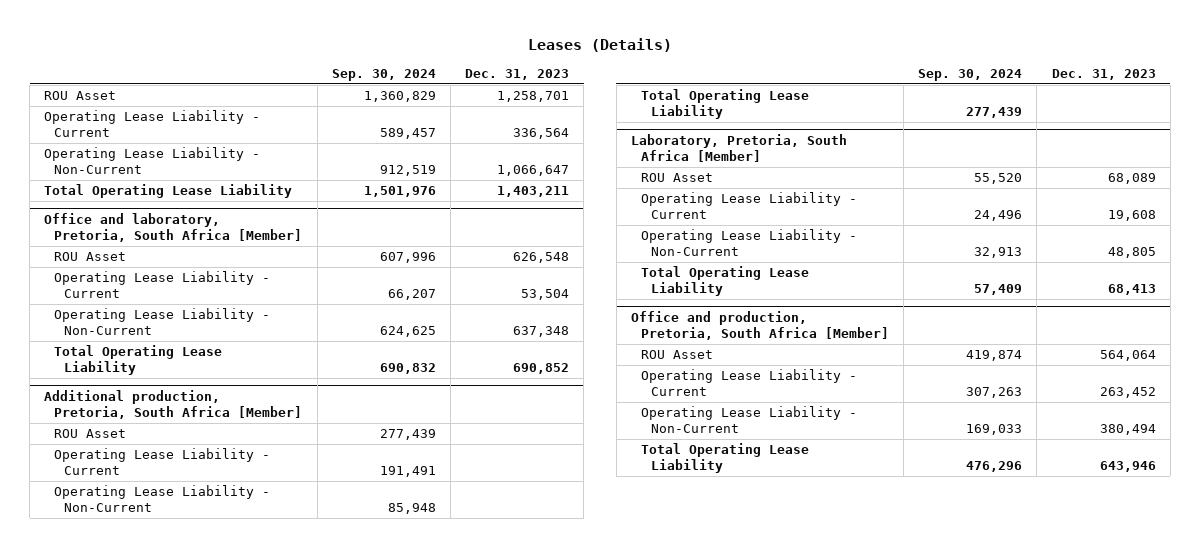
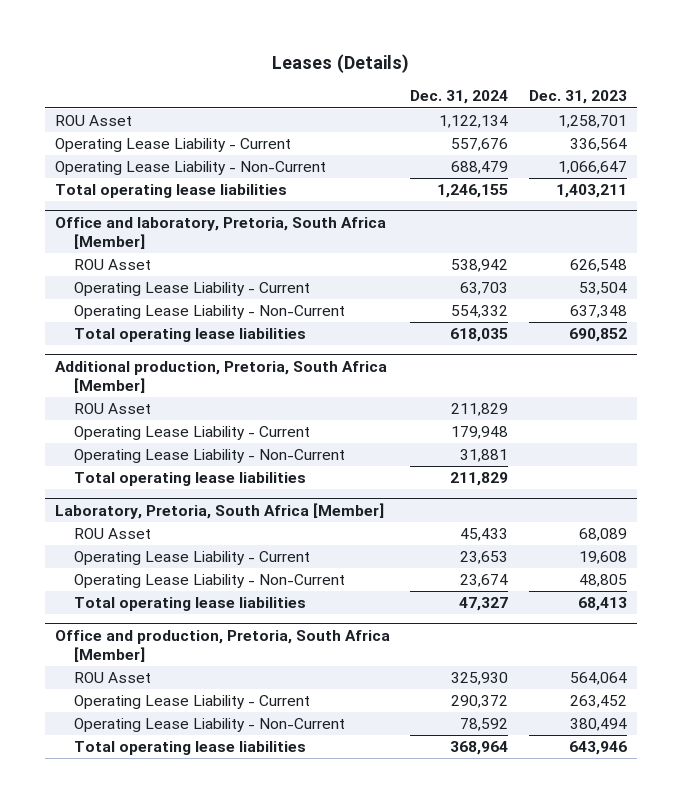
[331,68,436,81] Sep. 30, 2024 -> none
none -> [410,90,509,105] Dec. 31, 2024
[44,184,293,199] Total Operating Lease Liability -> [54,184,287,199] Total operating lease liabilities
[54,345,223,376] Total Operating Lease Liability -> [73,328,306,343] Total operating lease liabilities
[640,89,809,120] Total Operating Lease Liability -> [73,472,306,487] Total operating lease liabilities
[640,266,809,297] Total Operating Lease Liability -> [73,597,306,612] Total operating lease liabilities
[640,443,809,474] Total Operating Lease Liability -> [73,741,306,756] Total operating lease liabilities

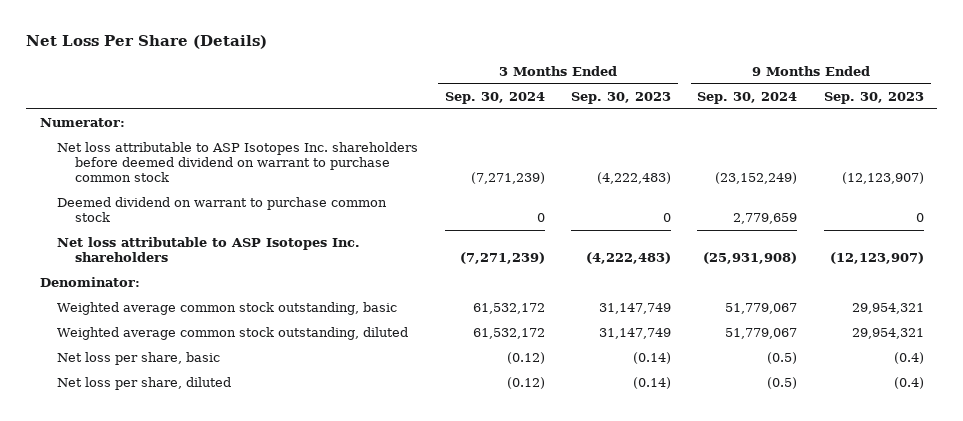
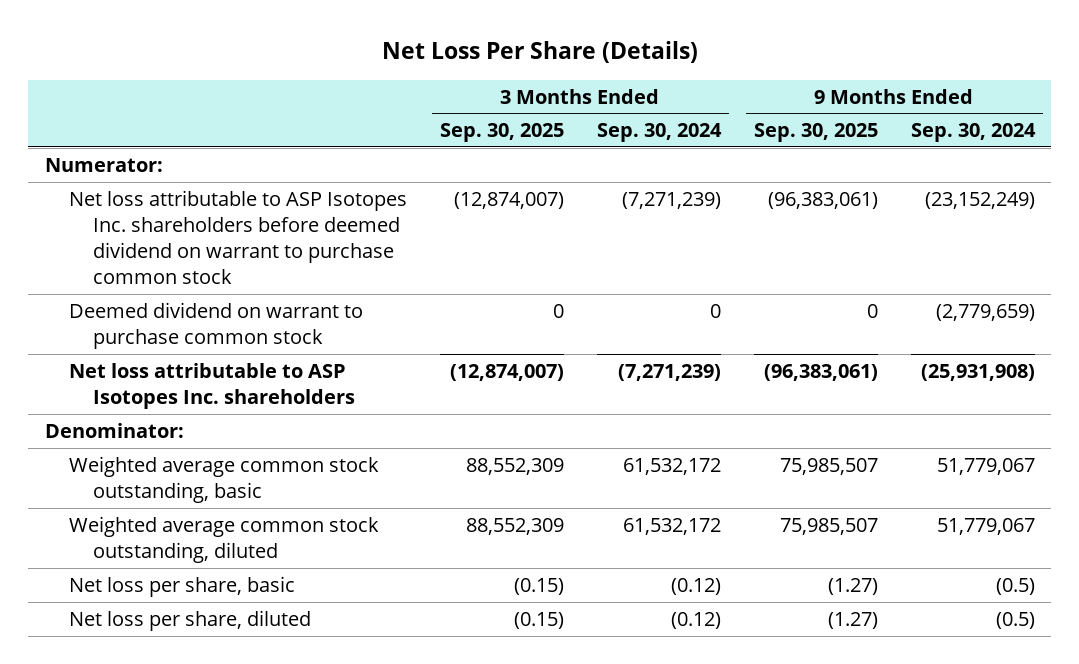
[571,92,672,105] Sep. 30, 2023 -> none
[823,92,924,105] Sep. 30, 2023 -> none
none -> [439,123,564,143] Sep. 30, 2025
none -> [753,123,878,143] Sep. 30, 2025
[733,213,798,225] 2,779,659 -> [935,303,1035,321] (2,779,659)

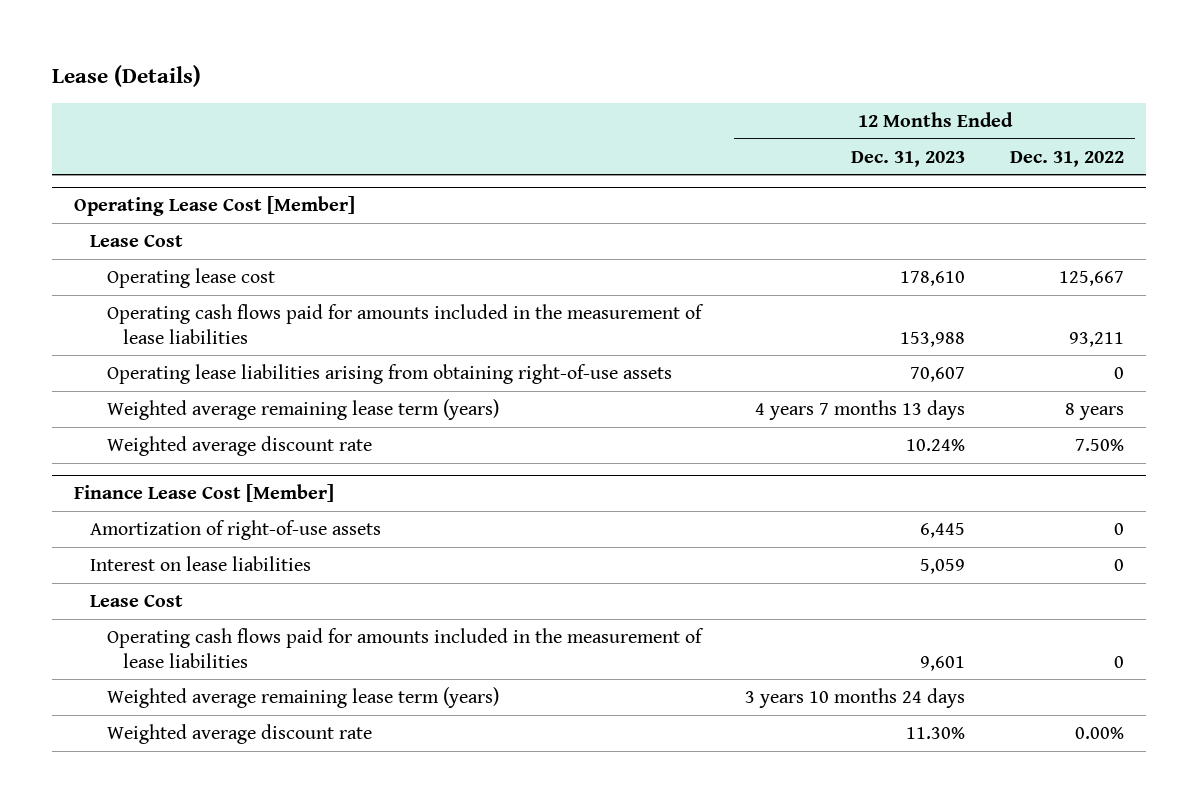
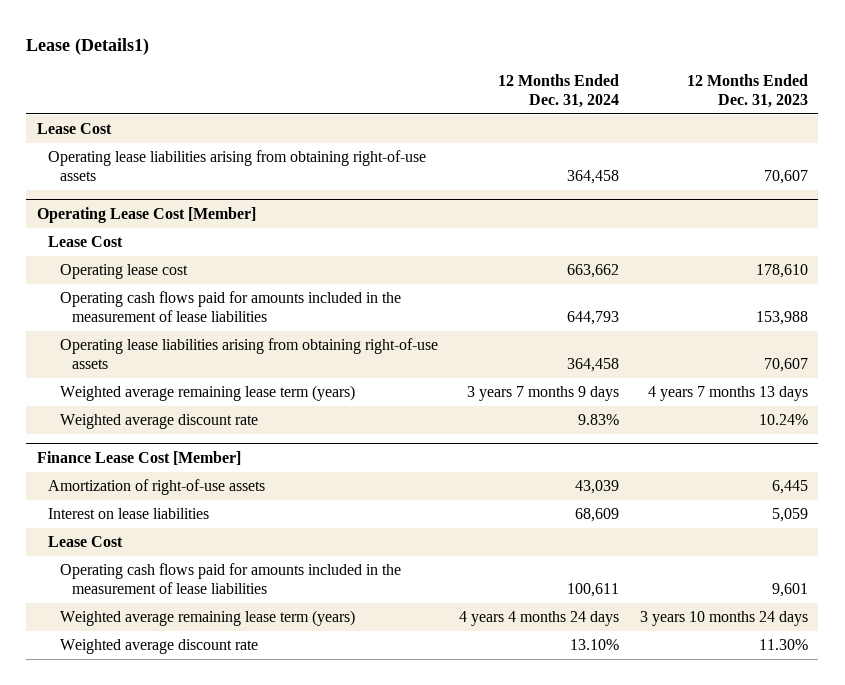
[51,65,201,88] Lease (Details) -> [26,37,150,55] Lease (Details1)
[1010,150,1125,167] Dec. 31, 2022 -> none
none -> [497,73,619,108] 12 Months Ended Dec. 31, 2024
none -> [36,123,112,135] Lease Cost
none -> [48,150,427,182] Operating lease liabilities arising from obtaining right-of-use assets

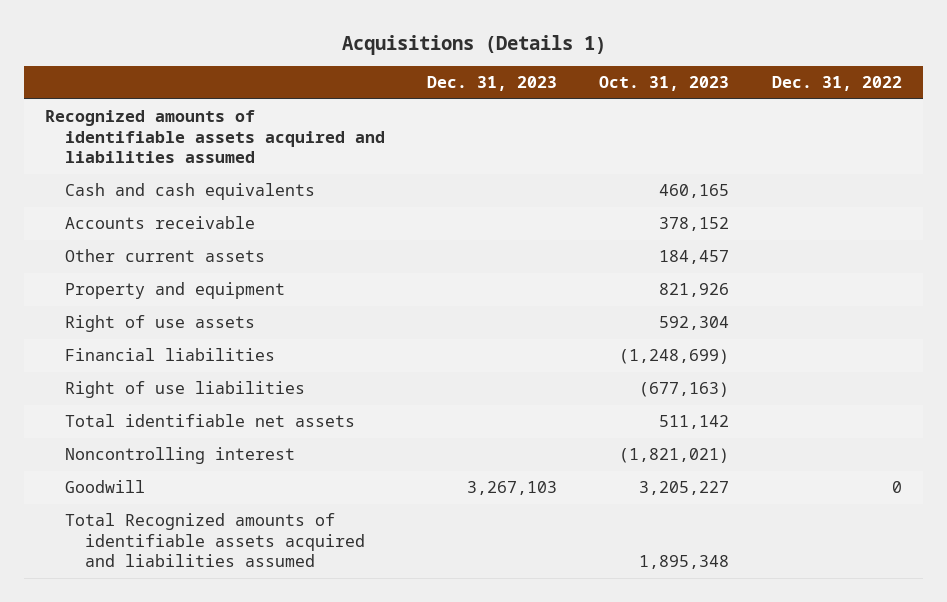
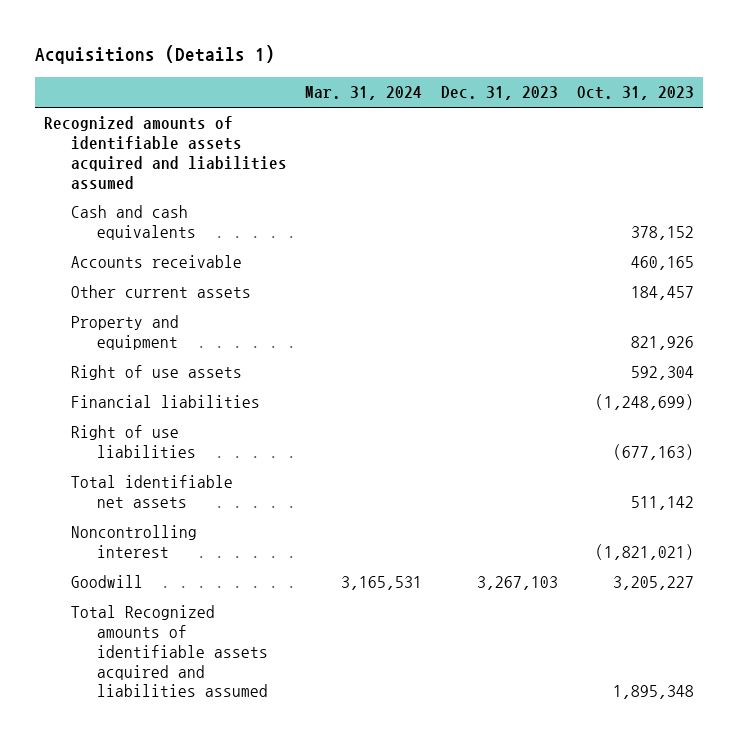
[771,76,902,92] Dec. 31, 2022 -> none
none -> [305,86,423,101] Mar. 31, 2024
[659,184,730,199] 460,165 -> [630,226,694,241] 378,152
[659,217,730,232] 378,152 -> [630,256,694,271] 460,165

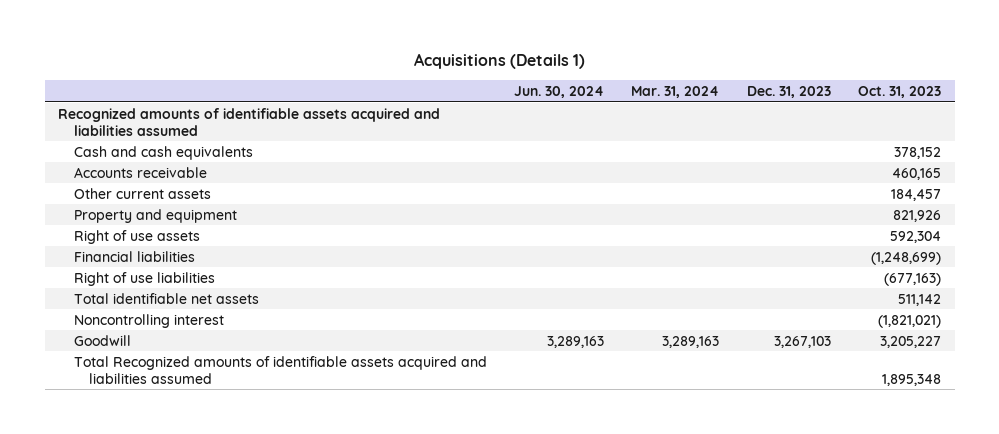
none -> [514,85,605,98] Jun. 30, 2024
[341,576,423,591] 3,165,531 -> [662,335,720,348] 3,289,163

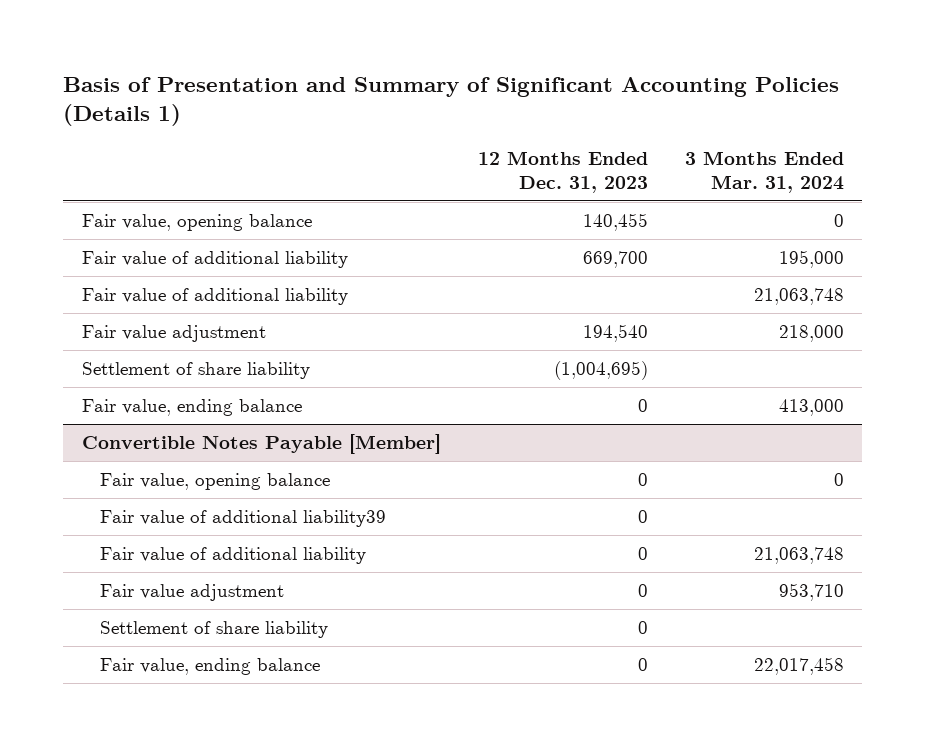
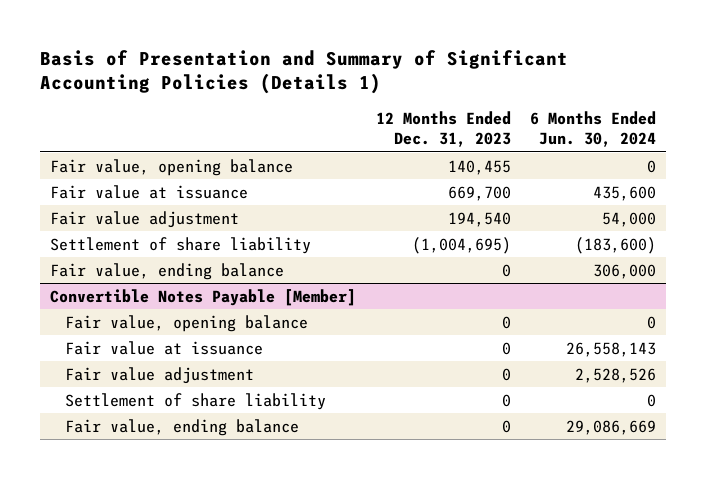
[684,151,844,193] 3 Months Ended Mar. 31, 2024 -> none
none -> [530,111,657,148] 6 Months Ended Jun. 30, 2024
[81,288,348,306] Fair value of additional liability -> none
[81,251,348,269] Fair value of additional liability -> [49,184,248,199] Fair value at issuance
[100,510,387,528] Fair value of additional liability39 -> none
[100,547,367,565] Fair value of additional liability -> none
none -> [65,340,264,355] Fair value at issuance

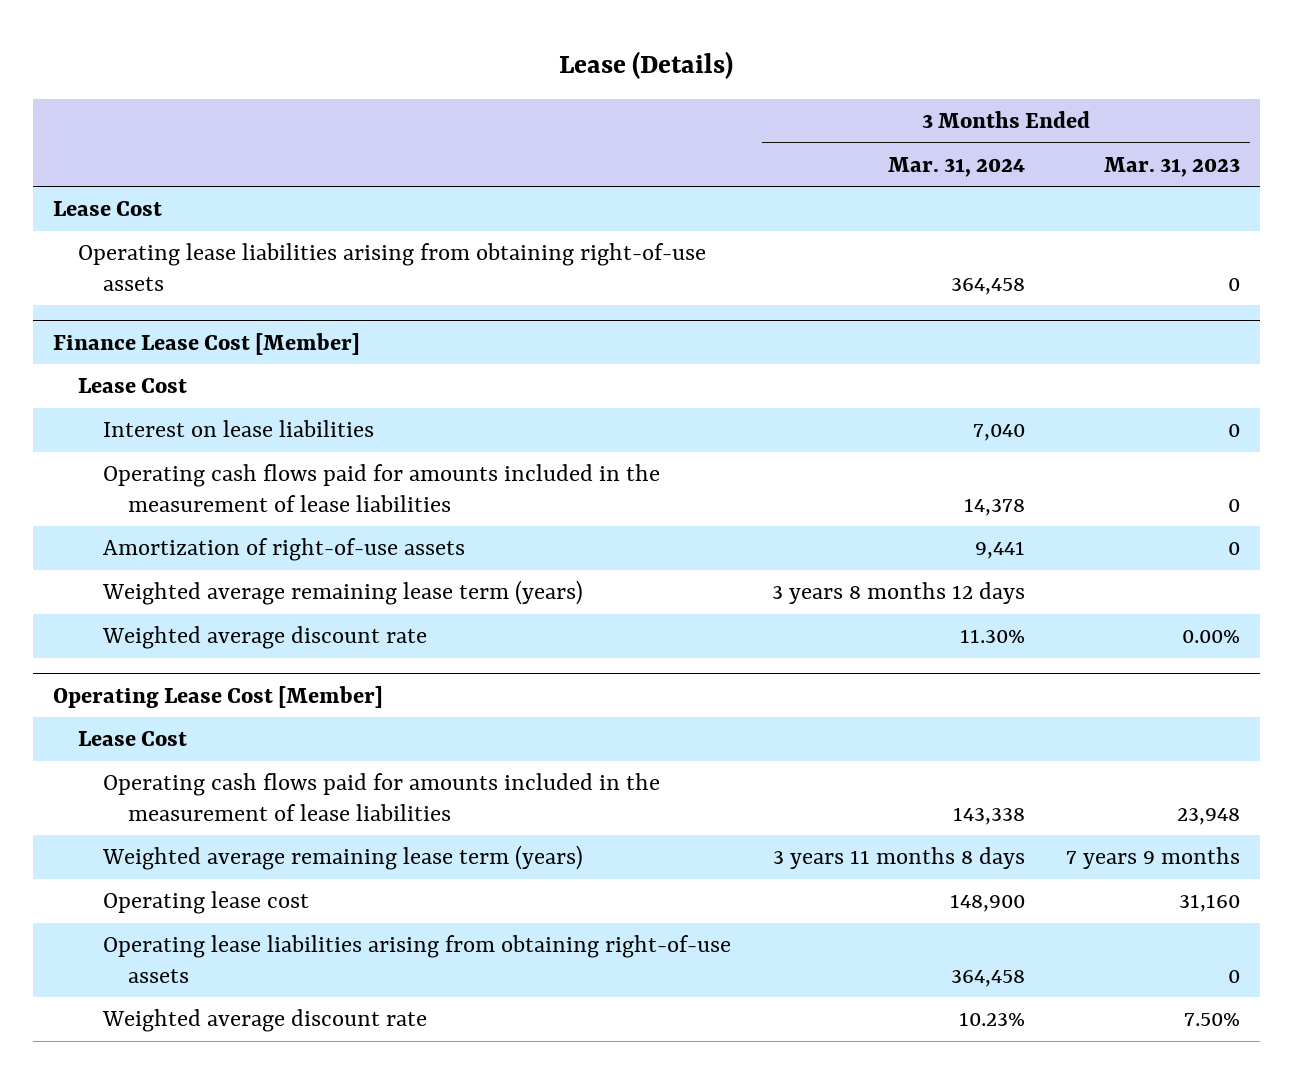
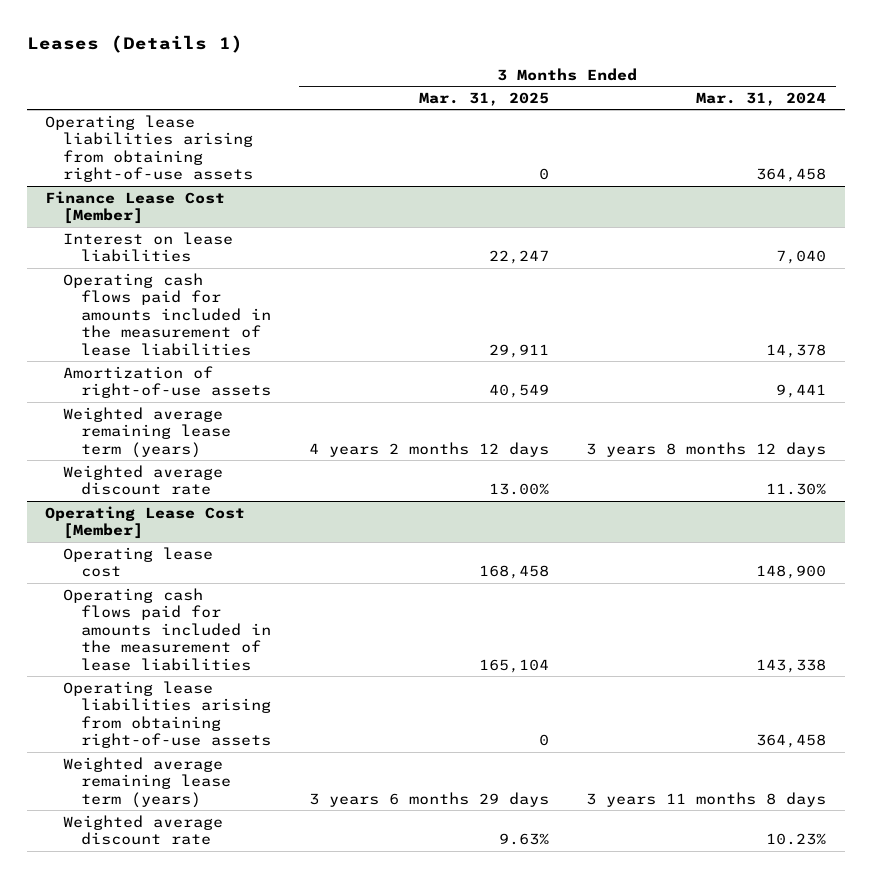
[559,50,734,79] Lease (Details) -> [26,34,243,53] Leases (Details 1)
[1103,156,1240,177] Mar. 31, 2023 -> none
none -> [418,91,549,106] Mar. 31, 2025
[52,201,162,217] Lease Cost -> none
[77,378,187,394] Lease Cost -> none
[77,731,187,747] Lease Cost -> none
[102,773,660,821] Operating cash flows paid for amounts included in the measurement of lease liabilities -> [63,587,272,671] Operating cash flows paid for amounts included in the measurement of lease liabilities
[101,845,583,871] Weighted average remaining lease term (years) -> [63,756,232,808] Weighted average remaining lease term (years)

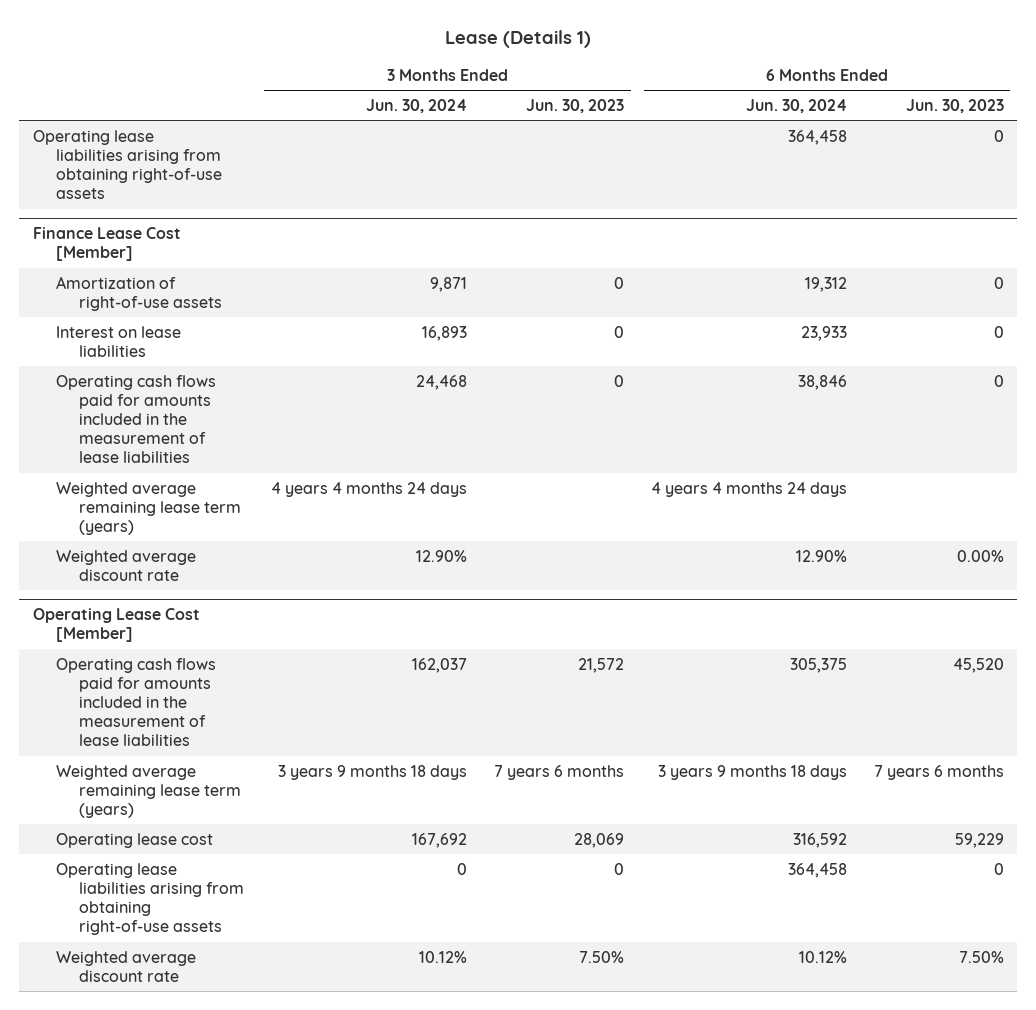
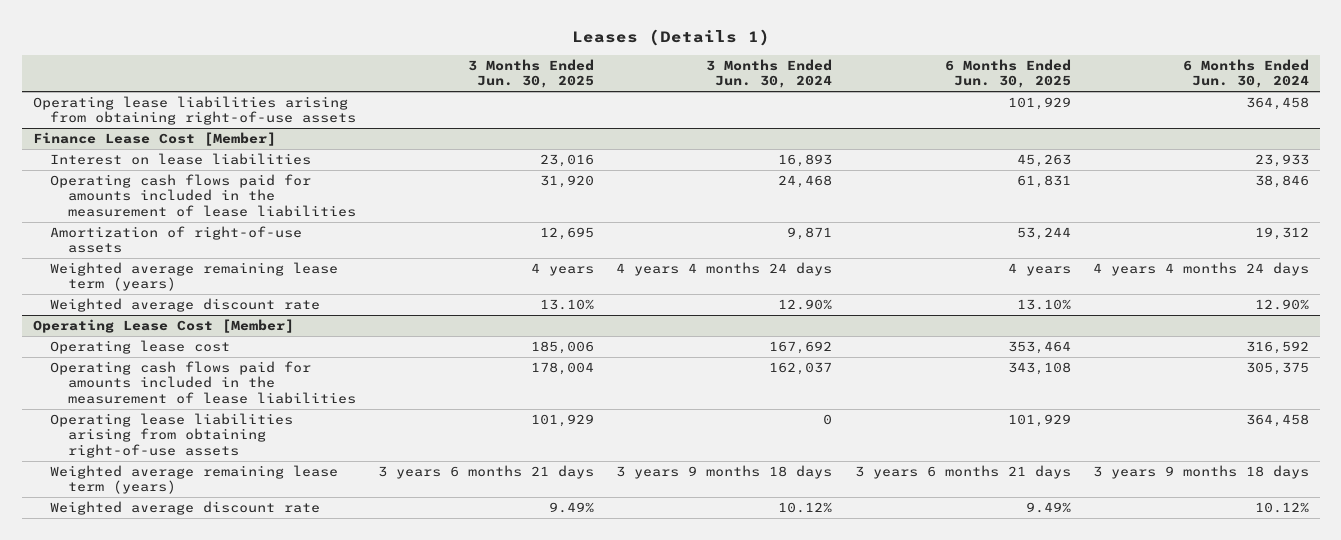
[445,30,592,49] Lease (Details 1) -> [571,28,770,46] Leases (Details 1)
[525,98,624,113] Jun. 30, 2023 -> none
[905,98,1004,113] Jun. 30, 2023 -> none
none -> [468,59,595,89] 3 Months Ended Jun. 30, 2025
none -> [944,59,1071,89] 6 Months Ended Jun. 30, 2025
[56,275,223,311] Amortization of right-of-use assets -> [50,226,303,254] Amortization of right-of-use assets
[56,657,217,747] Operating cash flows paid for amounts included in the measurement of lease liabilities -> [50,361,356,404] Operating cash flows paid for amounts included in the measurement of lease liabilities
[56,764,242,819] Weighted average remaining lease term (years) -> [50,465,339,495] Weighted average remaining lease term (years)

